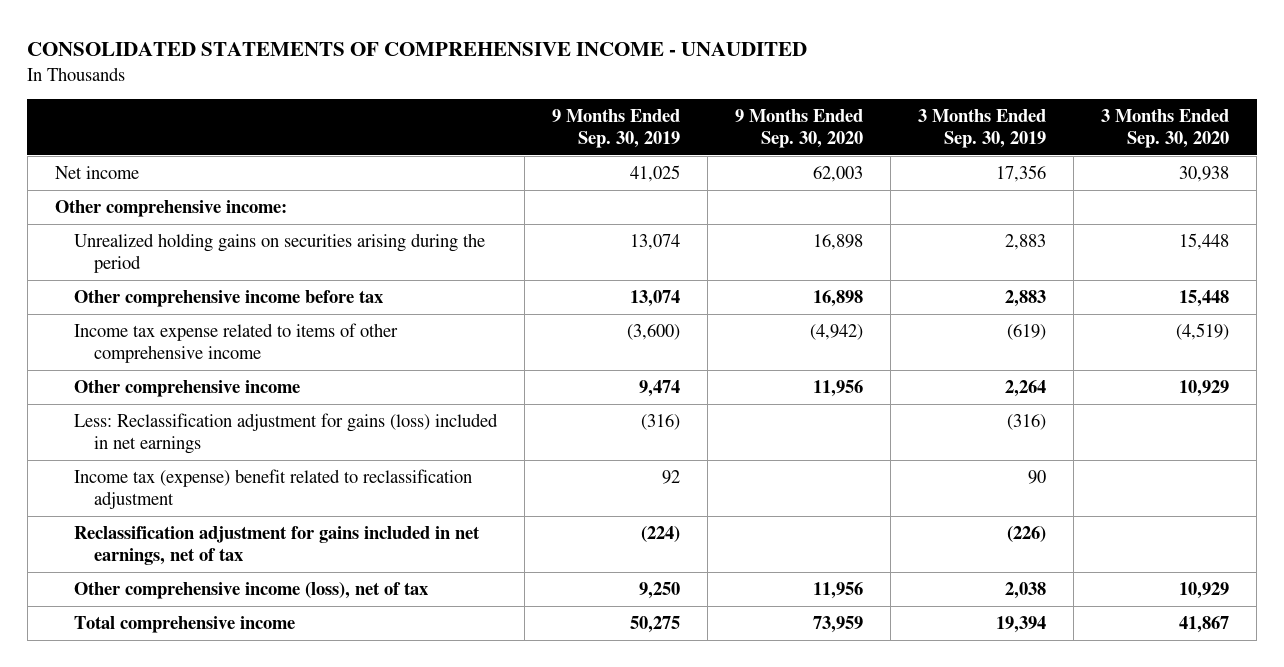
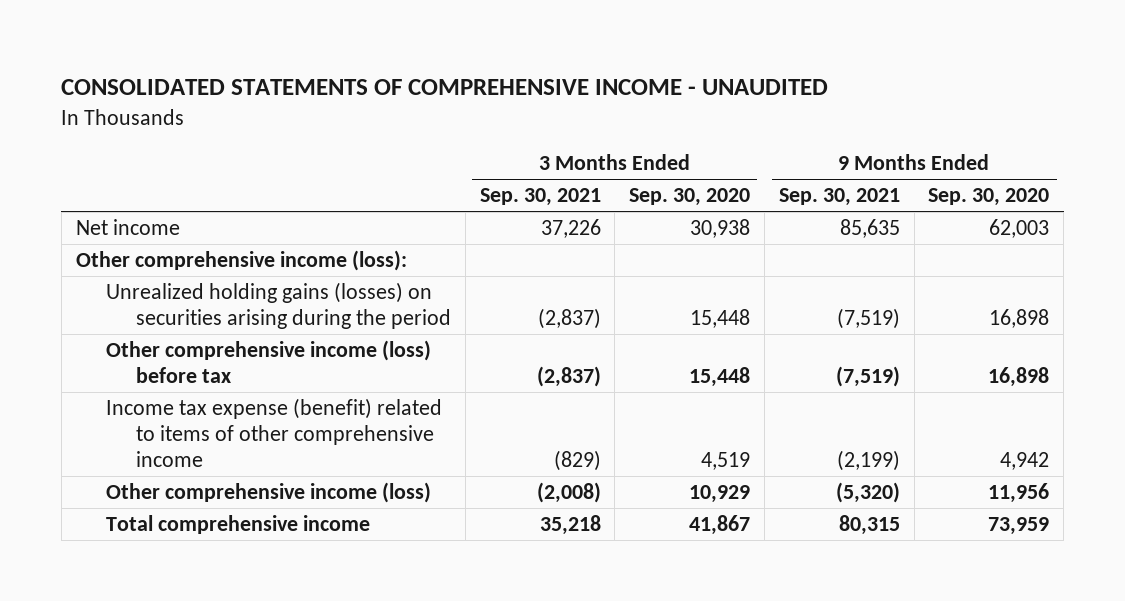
[552,109,681,149] 9 Months Ended Sep. 30, 2019 -> none
[918,109,1047,149] 3 Months Ended Sep. 30, 2019 -> none
none -> [479,188,601,207] Sep. 30, 2021
none -> [778,188,900,207] Sep. 30, 2021
[74,380,301,398] Other comprehensive income -> none
[74,413,499,454] Less: Reclassification adjustment for gains (loss) included in net earnings -> none
[74,469,473,509] Income tax (expense) benefit related to reclassification adjustment -> none
[74,526,481,565] Reclassification adjustment for gains included in net earnings, net of tax -> none
[54,200,287,218] Other comprehensive income: -> [75,250,407,272] Other comprehensive income (loss):
[74,233,486,273] Unrealized holding gains on securities arising during the period -> [105,282,451,330] Unrealized holding gains (losses) on securities arising during the period
[74,290,384,308] Other comprehensive income before tax -> [105,340,431,384] Other comprehensive income (loss) before tax
[74,323,399,363] Income tax expense related to items of other comprehensive income -> [105,398,442,468] Income tax expense (benefit) related to items of other comprehensive income
[810,324,864,341] (4,942) -> [1000,452,1050,471] 4,942
[1176,323,1230,341] (4,519) -> [701,452,751,471] 4,519
[74,582,429,600] Other comprehensive income (loss), net of tax -> [105,482,431,504] Other comprehensive income (loss)

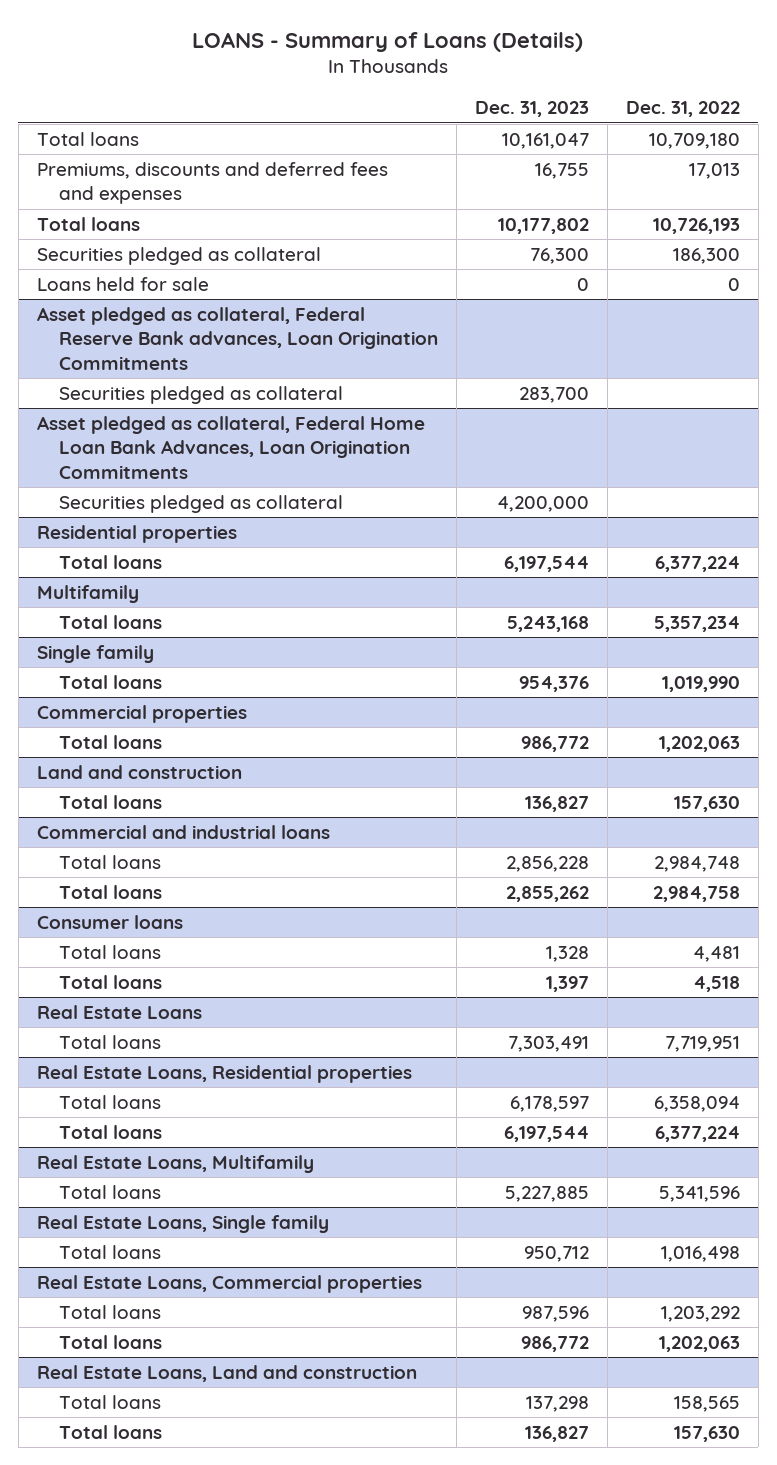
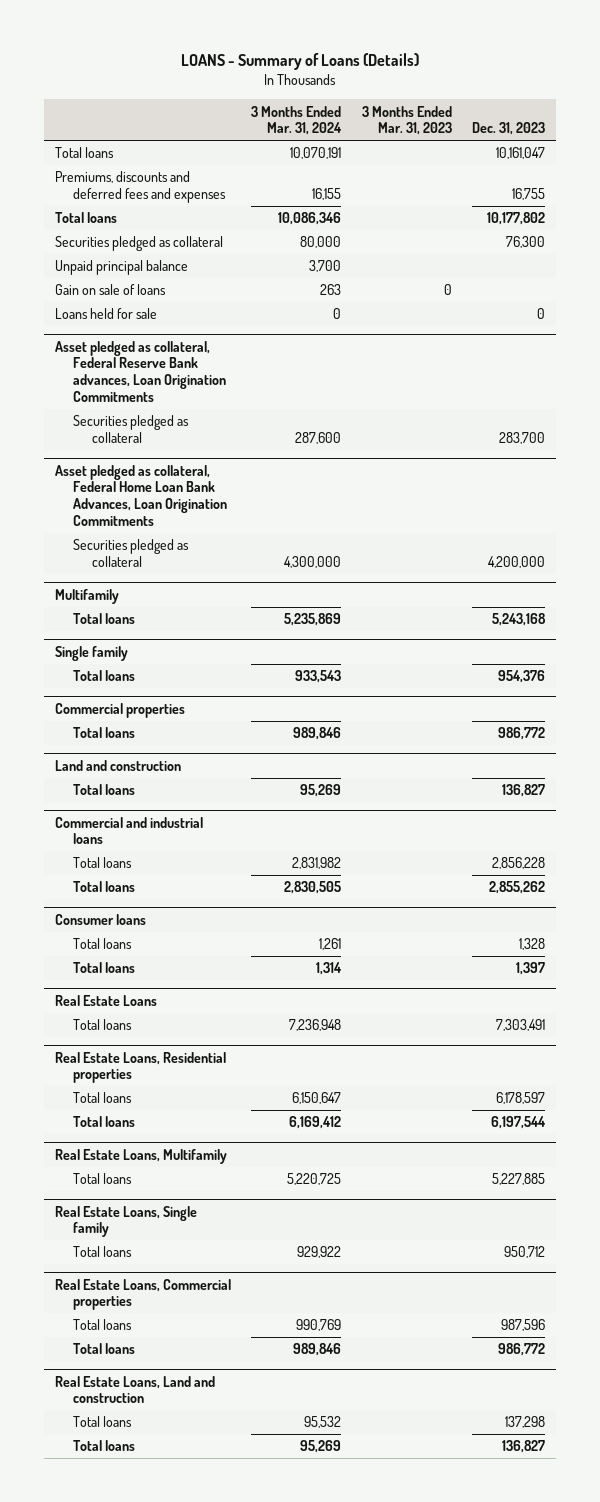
[625,101,740,118] Dec. 31, 2022 -> none
none -> [251,105,343,136] 3 Months Ended Mar. 31, 2024
none -> [361,105,452,136] 3 Months Ended Mar. 31, 2023
none -> [54,260,188,276] Unpaid principal balance
none -> [54,284,166,296] Gain on sale of loans
[36,524,237,543] Residential properties -> none
[58,554,162,569] Total loans -> none

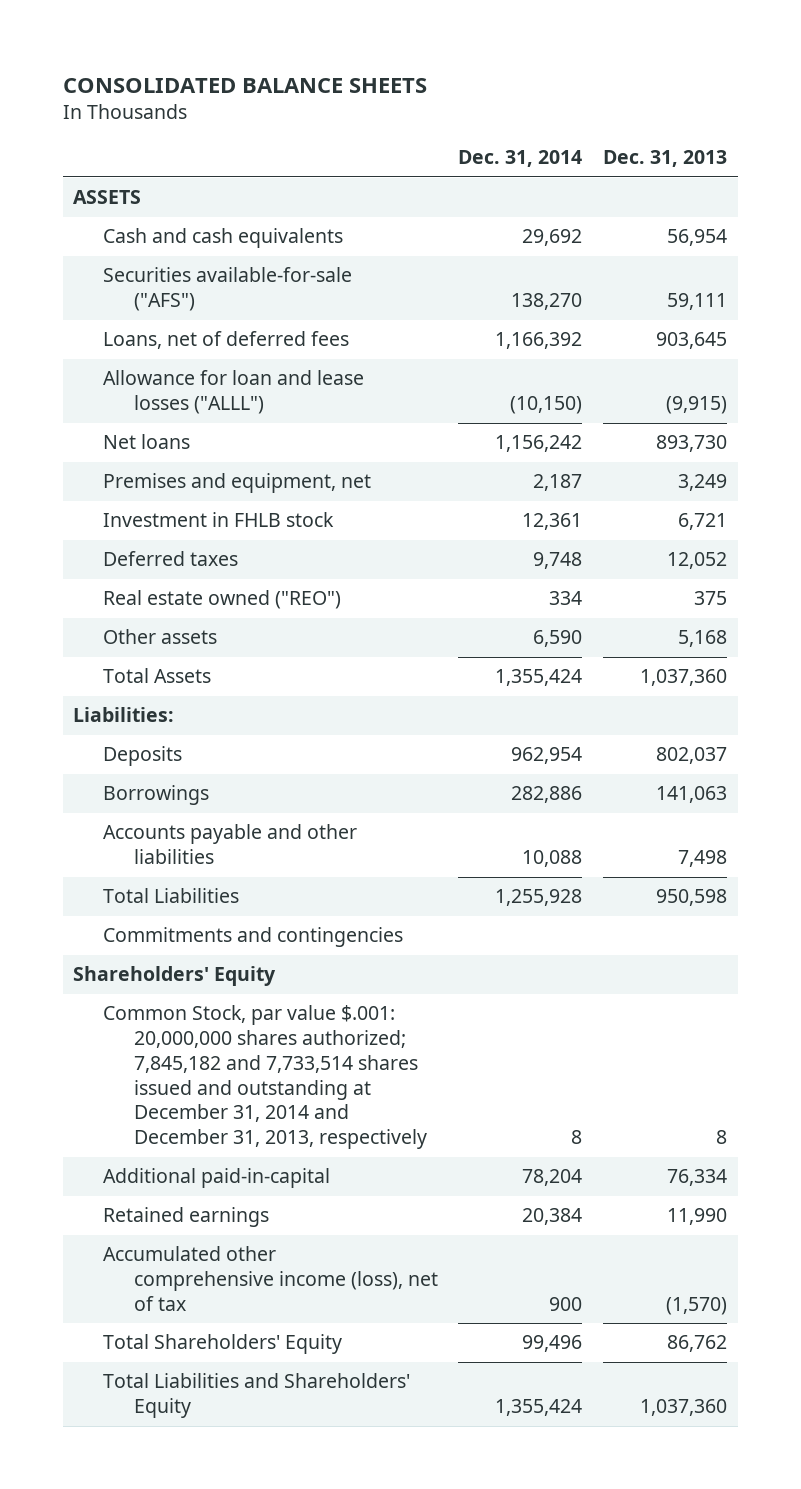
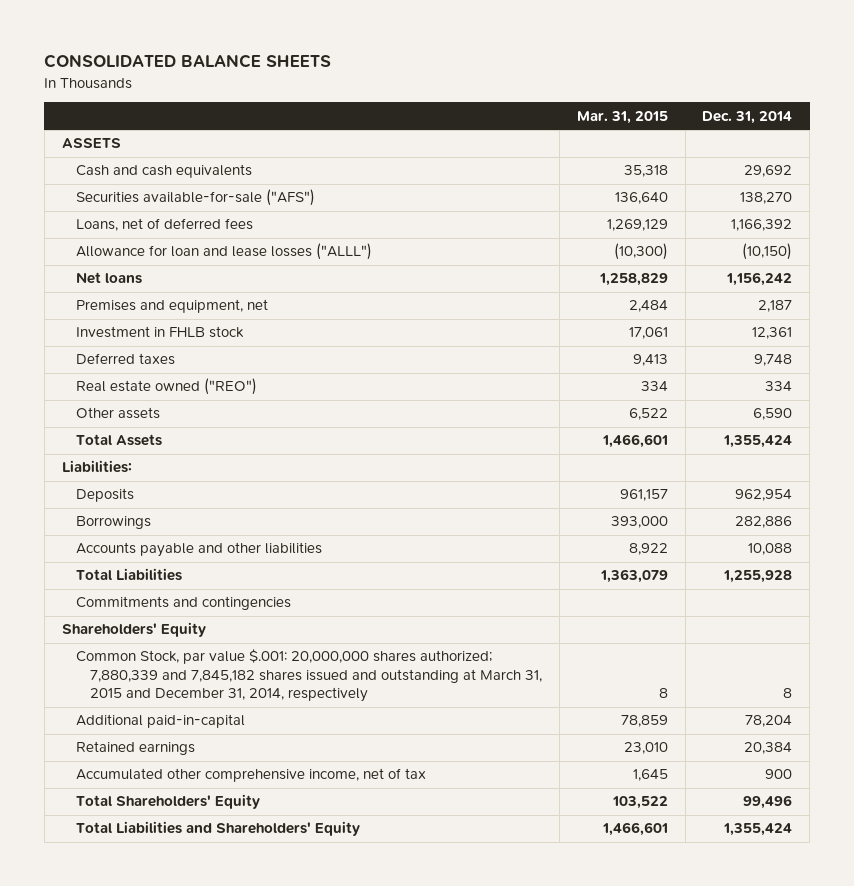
[603,150,728,168] Dec. 31, 2013 -> none
none -> [576,110,668,124] Mar. 31, 2015
[103,1005,427,1150] Common Stock, par value $.001: 20,000,000 shares authorized; 7,845,182 and 7,733,514 shares issued and outstanding at December 31, 2014 and December 31, 2013, respectively -> [75,649,543,703] Common Stock, par value $.001: 20,000,000 shares authorized; 7,880,339 and 7,845,182 shares issued and outstanding at March 31, 2015 and December 31, 2014, respectively
[103,1246,438,1311] Accumulated other comprehensive income (loss), net of tax -> [75,768,426,783] Accumulated other comprehensive income, net of tax

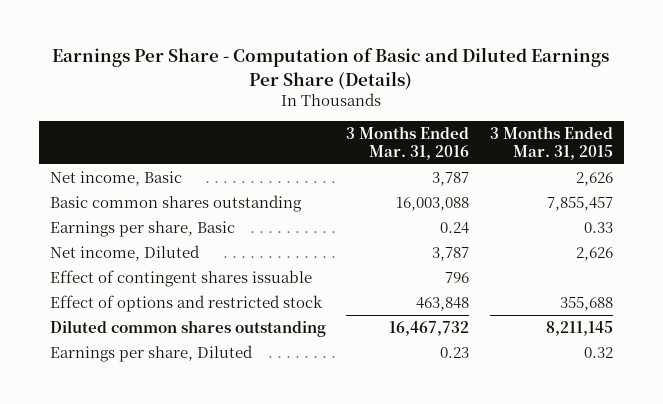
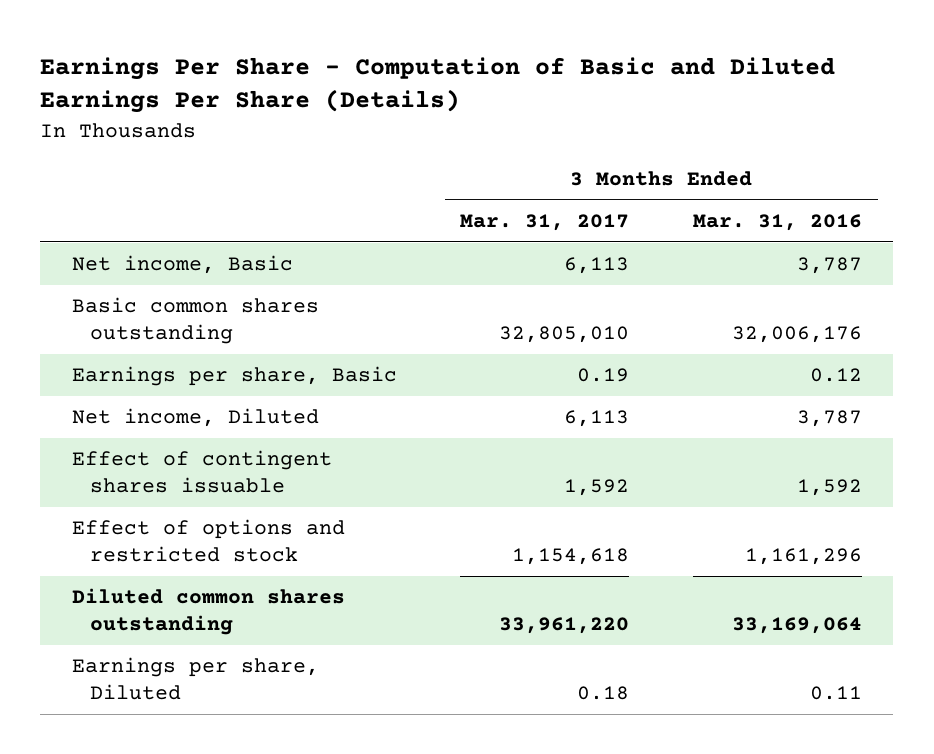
[490,125,614,161] 3 Months Ended Mar. 31, 2015 -> none
none -> [460,214,630,232] Mar. 31, 2017
[396,196,470,211] 16,003,088 -> [731,326,862,344] 32,006,176
[440,221,470,234] 0.24 -> [809,368,862,383] 0.12
[445,271,470,283] 796 -> [796,479,862,497] 1,592
[416,296,470,311] 463,848 -> [744,548,862,566] 1,161,296
[389,320,470,336] 16,467,732 -> [731,617,862,635] 33,169,064
[440,346,470,358] 0.23 -> [809,686,862,701] 0.11

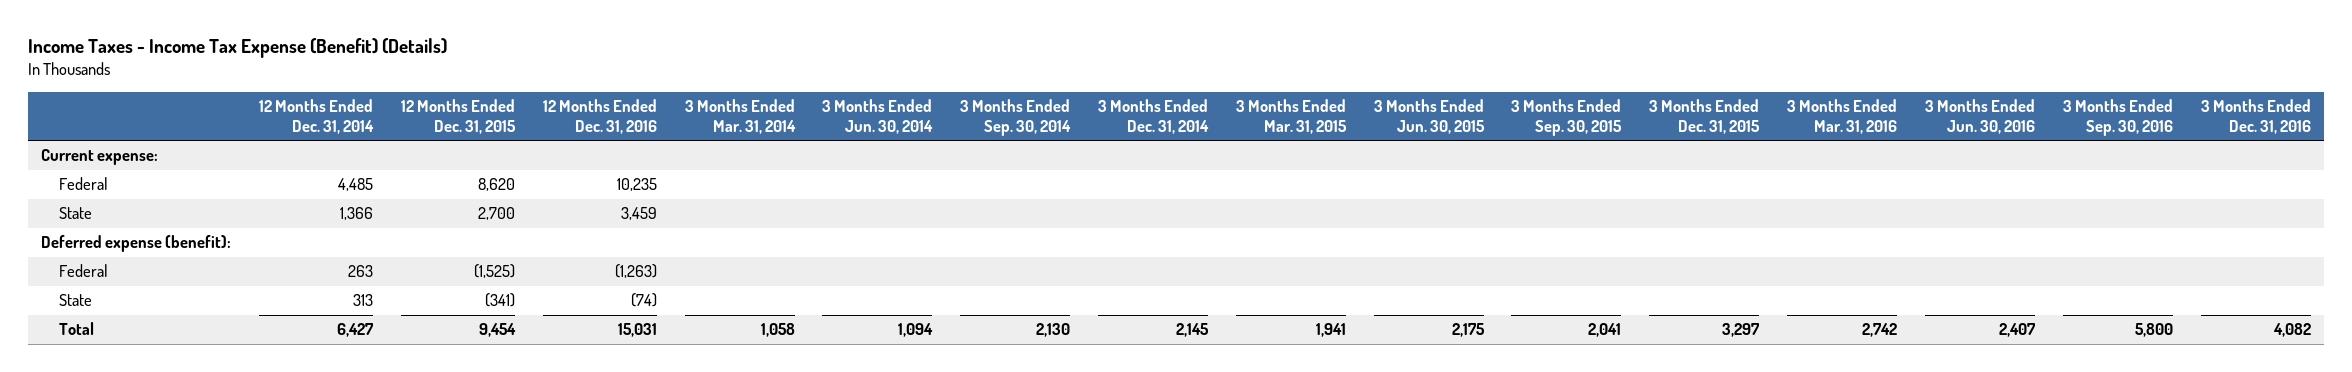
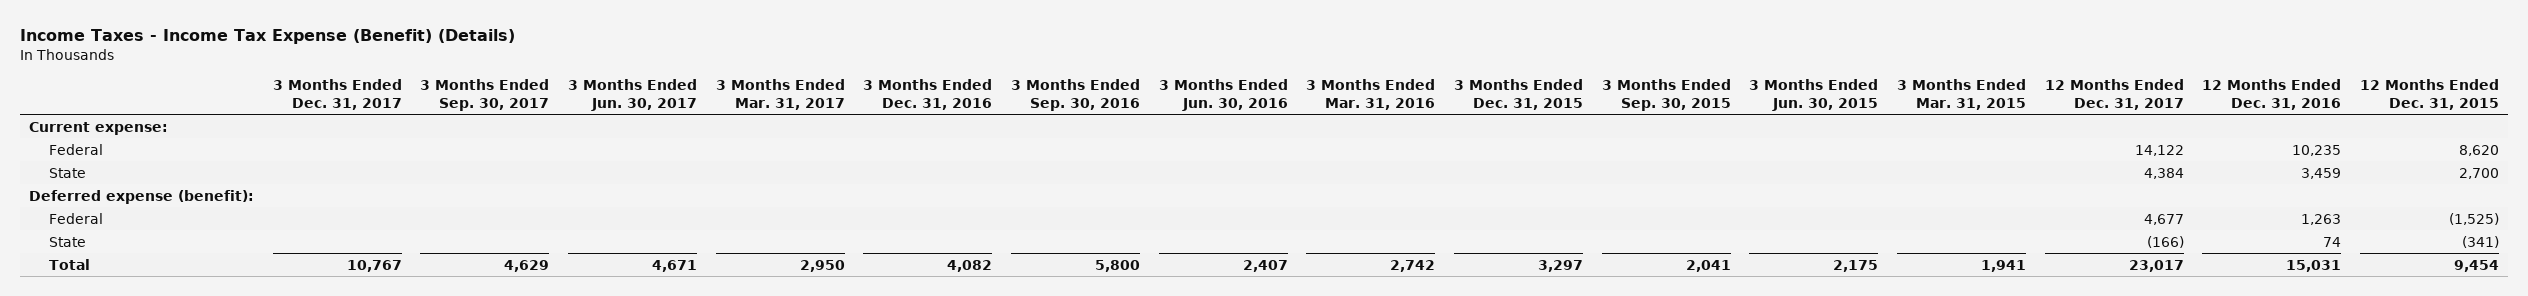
[259,99,375,134] 12 Months Ended Dec. 31, 2014 -> none
[684,99,796,134] 3 Months Ended Mar. 31, 2014 -> none
[822,99,934,134] 3 Months Ended Jun. 30, 2014 -> none
[960,99,1072,136] 3 Months Ended Sep. 30, 2014 -> none
[1098,99,1210,134] 3 Months Ended Dec. 31, 2014 -> none
none -> [272,79,402,110] 3 Months Ended Dec. 31, 2017
none -> [420,79,550,111] 3 Months Ended Sep. 30, 2017
none -> [568,79,698,111] 3 Months Ended Jun. 30, 2017
none -> [715,79,845,110] 3 Months Ended Mar. 31, 2017
none -> [2044,79,2184,110] 12 Months Ended Dec. 31, 2017
[614,264,657,279] (1,263) -> [2301,213,2342,225] 1,263
[630,293,657,308] (74) -> [2323,236,2342,247] 74

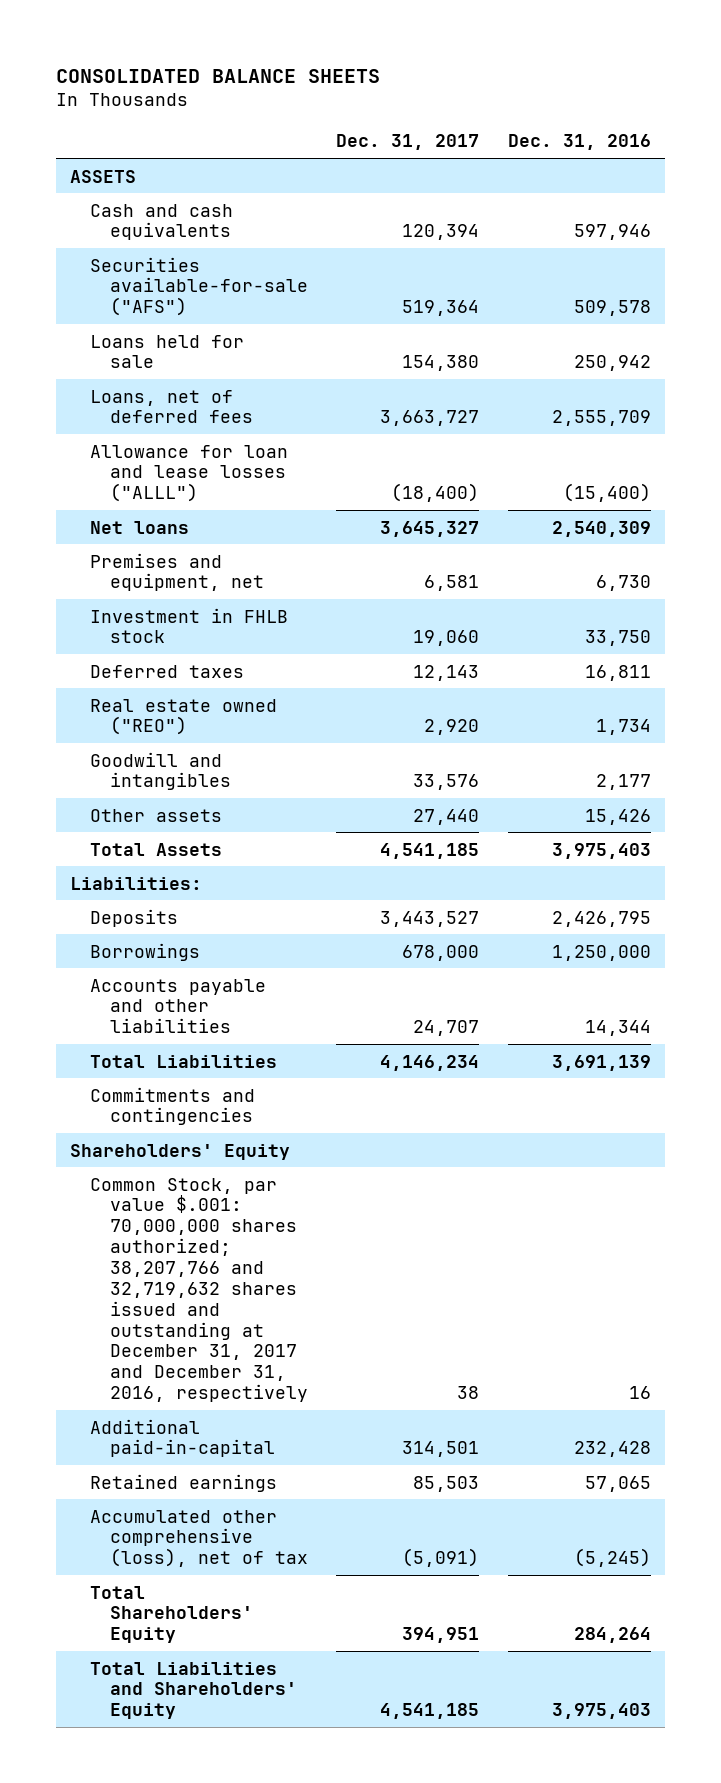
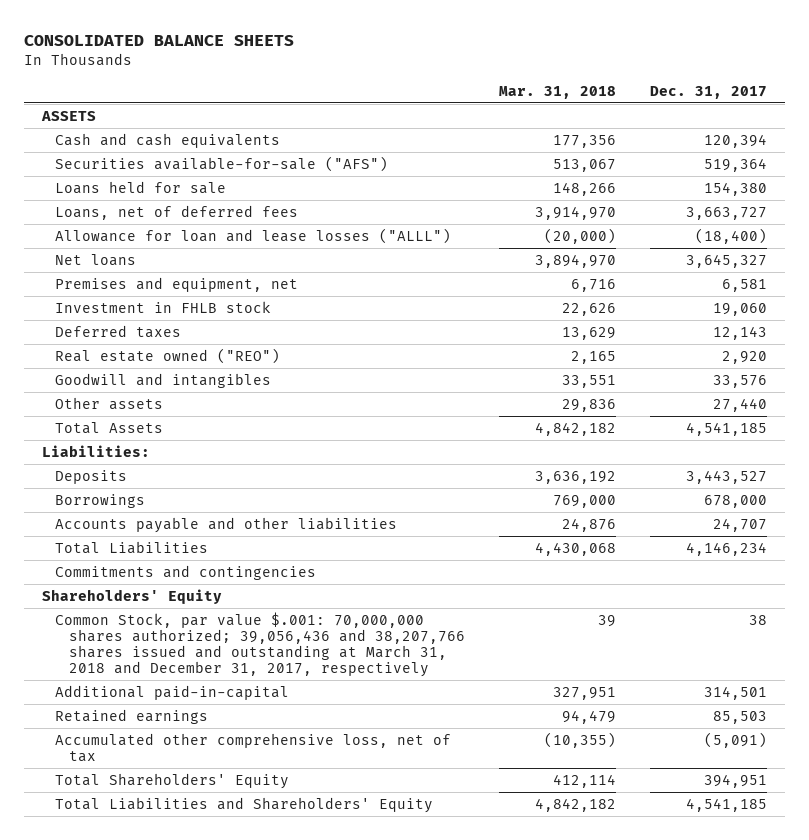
[507,134,651,151] Dec. 31, 2016 -> none
none -> [499,85,617,99] Mar. 31, 2018
[89,1177,308,1403] Common Stock, par value $.001: 70,000,000 shares authorized; 38,207,766 and 32,719,632 shares issued and outstanding at December 31, 2017 and December 31, 2016, respectively -> [55,611,465,678] Common Stock, par value $.001: 70,000,000 shares authorized; 39,056,436 and 38,207,766 shares issued and outstanding at March 31, 2018 and December 31, 2017, respectively
[89,1509,308,1568] Accumulated other comprehensive (loss), net of tax -> [55,732,452,762] Accumulated other comprehensive loss, net of tax

